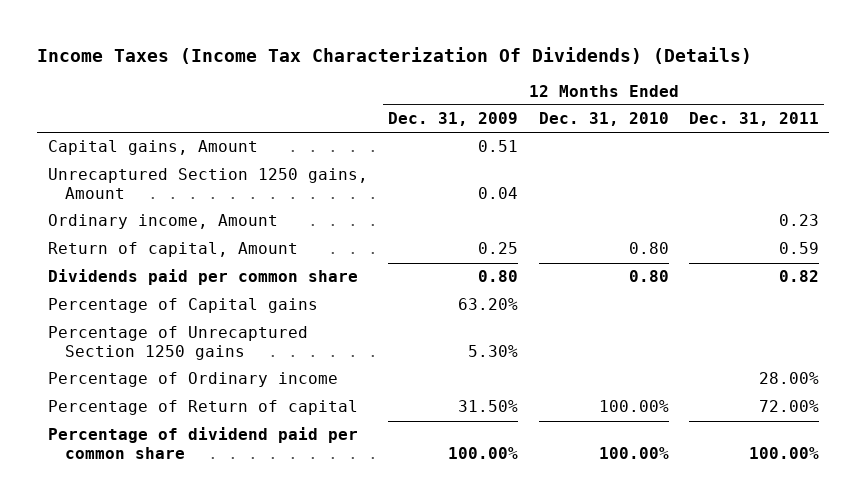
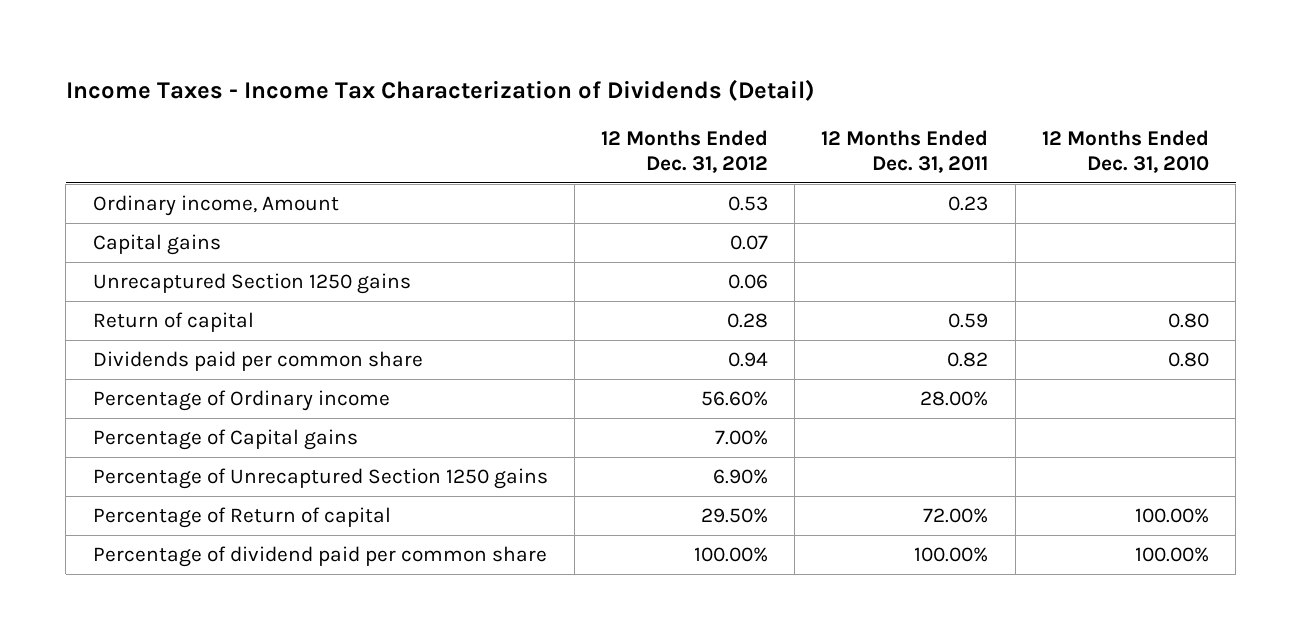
[37,46,753,64] Income Taxes (Income Tax Characterization Of Dividends) (Details) -> [65,79,815,102] Income Taxes - Income Tax Characterization of Dividends (Detail)
[388,112,519,127] Dec. 31, 2009 -> none
none -> [600,130,768,173] 12 Months Ended Dec. 31, 2012
[47,140,258,156] Capital gains, Amount -> none
[47,168,368,200] Unrecaptured Section 1250 gains, Amount -> none
none -> [92,234,221,256] Capital gains
none -> [92,273,411,295] Unrecaptured Section 1250 gains
[47,242,298,258] Return of capital, Amount -> [92,312,254,333] Return of capital
[47,372,338,388] Percentage of Ordinary income -> [92,390,390,412] Percentage of Ordinary income

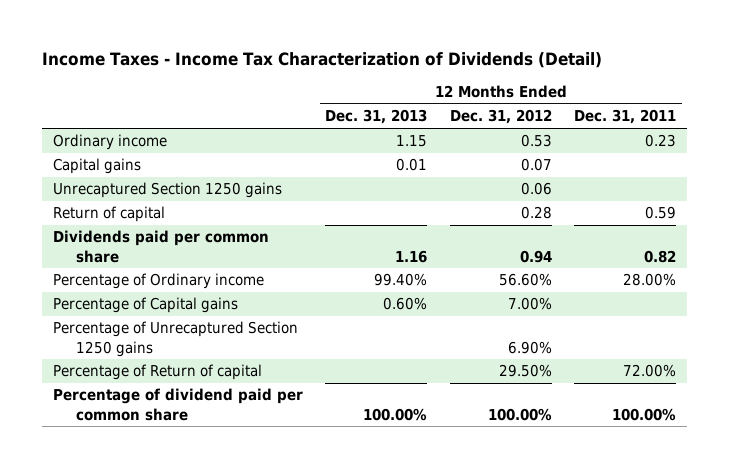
[1041,130,1209,173] 12 Months Ended Dec. 31, 2010 -> none
none -> [325,109,428,125] Dec. 31, 2013
[92,195,339,217] Ordinary income, Amount -> [53,134,168,151] Ordinary income

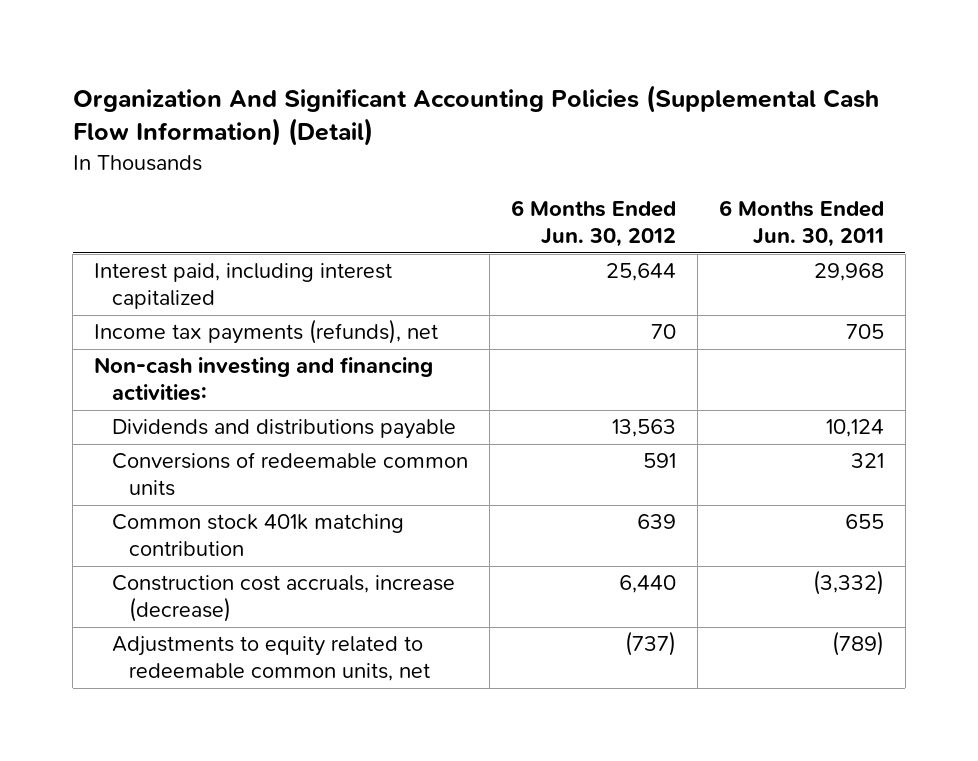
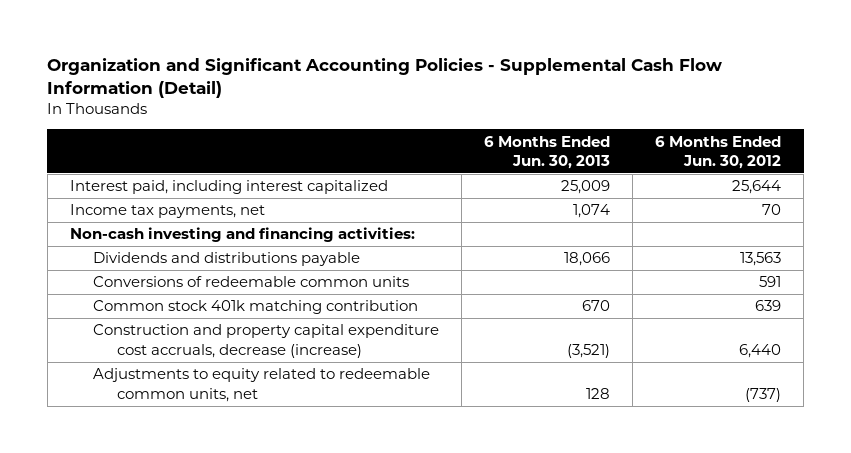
[72,84,879,147] Organization And Significant Accounting Policies (Supplemental Cash Flow Information) (Detail) -> [47,57,723,98] Organization and Significant Accounting Policies - Supplemental Cash Flow Information (Detail)
[718,199,884,247] 6 Months Ended Jun. 30, 2011 -> none
none -> [484,135,611,169] 6 Months Ended Jun. 30, 2013
[94,319,439,345] Income tax payments (refunds), net -> [69,204,265,219] Income tax payments, net
[111,575,455,623] Construction cost accruals, increase (decrease) -> [93,324,440,358] Construction and property capital expenditure cost accruals, decrease (increase)

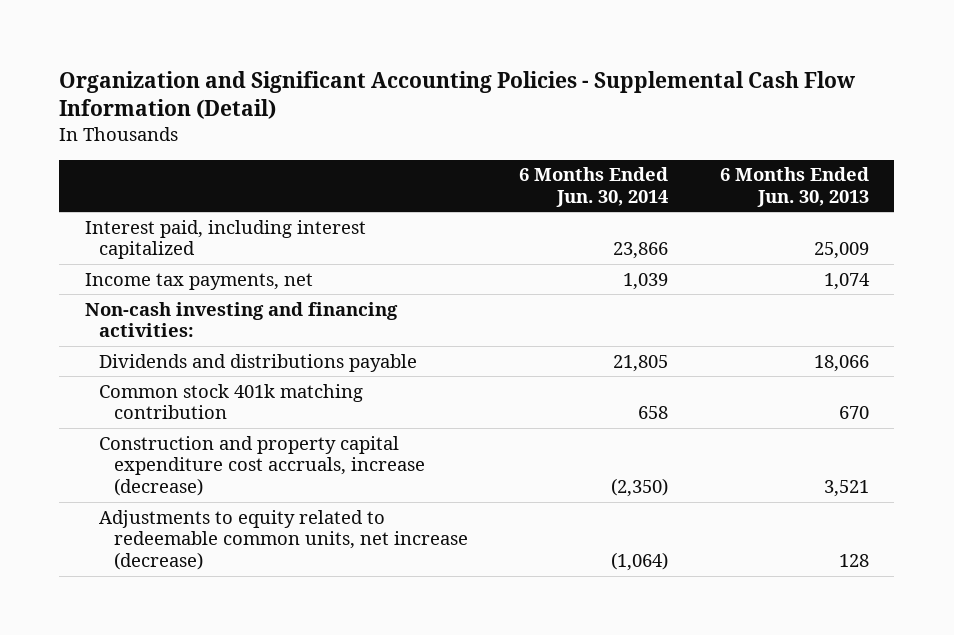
[655,135,782,169] 6 Months Ended Jun. 30, 2012 -> none
none -> [519,167,669,208] 6 Months Ended Jun. 30, 2014
[93,276,410,288] Conversions of redeemable common units -> none
[93,324,440,358] Construction and property capital expenditure cost accruals, decrease (increase) -> [99,435,425,497] Construction and property capital expenditure cost accruals, increase (decrease)
[567,343,611,358] (3,521) -> [823,480,869,498] 3,521
[93,368,431,402] Adjustments to equity related to redeemable common units, net -> [99,509,468,571] Adjustments to equity related to redeemable common units, net increase (decrease)

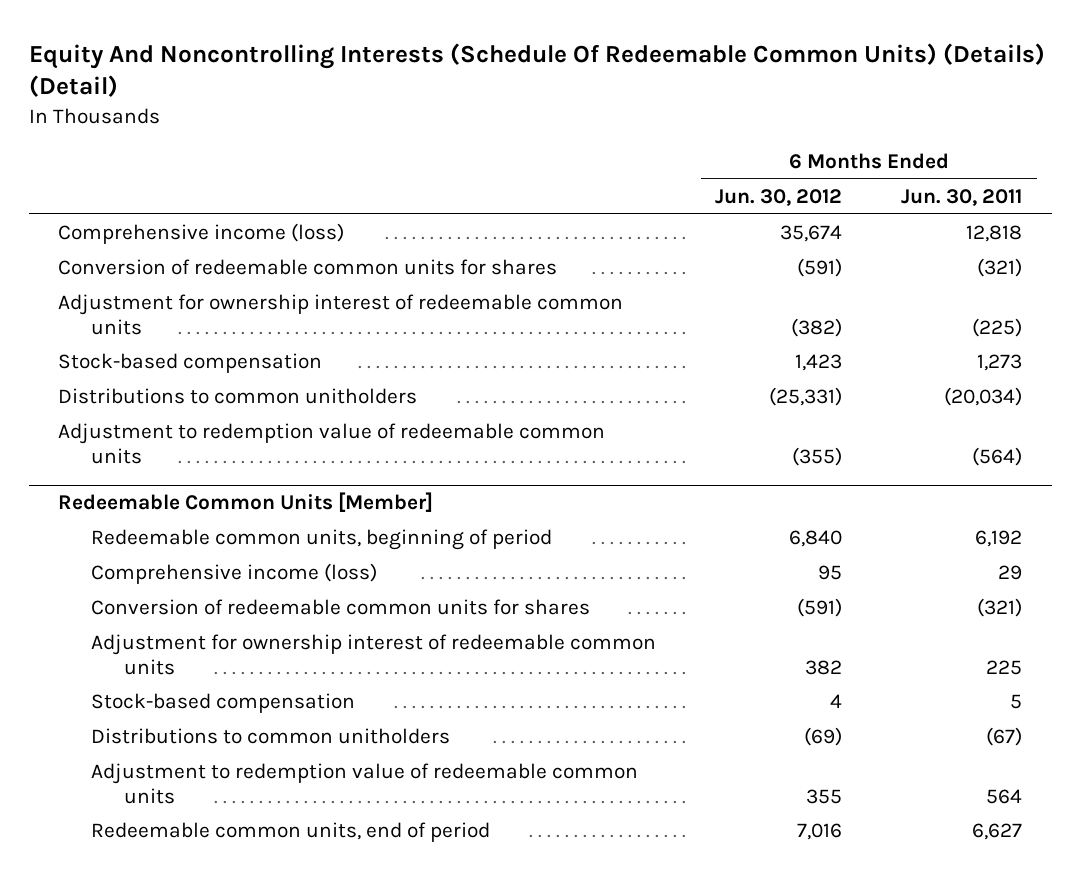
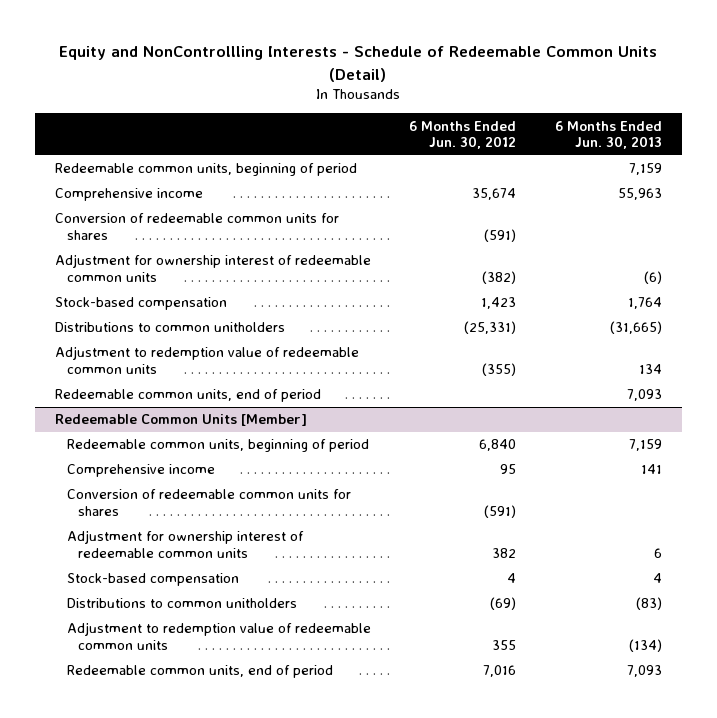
[28,42,1045,98] Equity And Noncontrolling Interests (Schedule Of Redeemable Common Units) (Details) (Detail) -> [59,46,658,82] Equity and NonControllling Interests - Schedule of Redeemable Common Units (Detail)
[901,188,1023,206] Jun. 30, 2011 -> none
none -> [555,120,663,150] 6 Months Ended Jun. 30, 2013
none -> [54,163,357,177] Redeemable common units, beginning of period
[58,223,345,245] Comprehensive income (loss) -> [54,188,203,202] Comprehensive income
none -> [54,389,321,403] Redeemable common units, end of period
[91,563,378,585] Comprehensive income (loss) -> [66,464,215,478] Comprehensive income

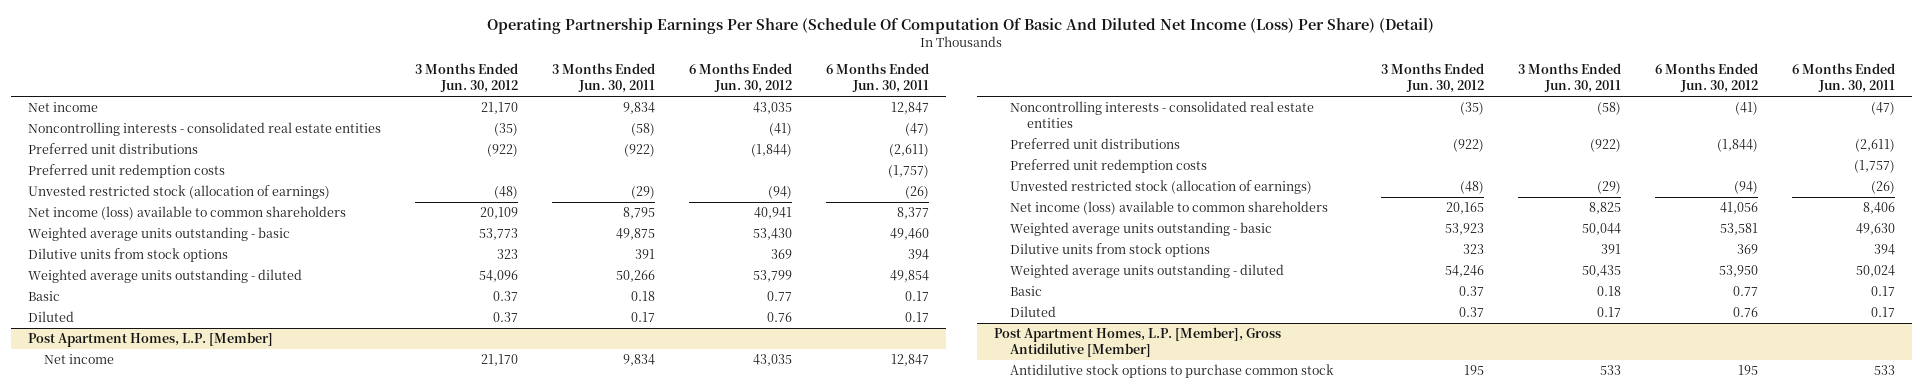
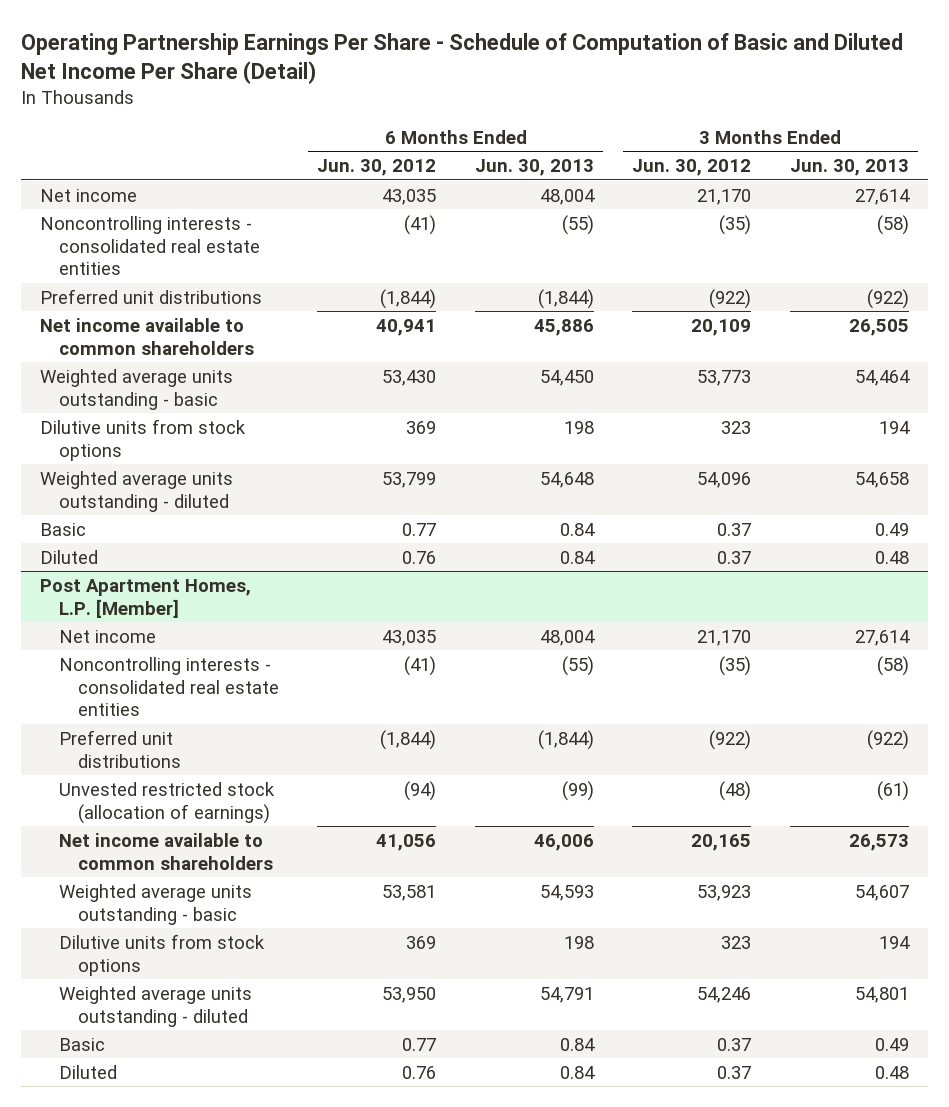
[487,18,1435,35] Operating Partnership Earnings Per Share (Schedule Of Computation Of Basic And Diluted Net Income (Loss) Per Share) (Detail) -> [20,32,903,84] Operating Partnership Earnings Per Share - Schedule of Computation of Basic and Diluted Net Income Per Share (Detail)
[551,63,655,94] 3 Months Ended Jun. 30, 2011 -> none
[825,63,929,94] 6 Months Ended Jun. 30, 2011 -> none
none -> [474,159,594,177] Jun. 30, 2013
none -> [789,159,909,177] Jun. 30, 2013
[27,163,225,178] Preferred unit redemption costs -> none
[27,184,330,199] Unvested restricted stock (allocation of earnings) -> none
[27,205,346,220] Net income (loss) available to common shareholders -> [40,317,254,355] Net income available to common shareholders
[1010,158,1208,173] Preferred unit redemption costs -> none
[1010,200,1329,215] Net income (loss) available to common shareholders -> [58,832,273,870] Net income available to common shareholders
[994,326,1282,357] Post Apartment Homes, L.P. [Member], Gross Antidilutive [Member] -> none
[1010,363,1335,378] Antidilutive stock options to purchase common stock -> none

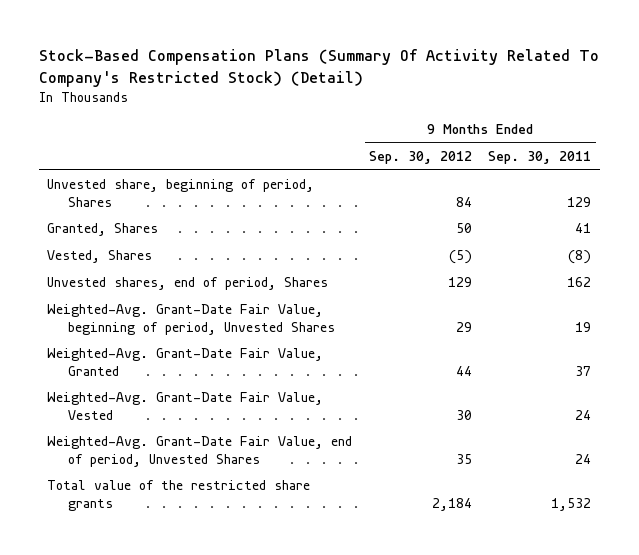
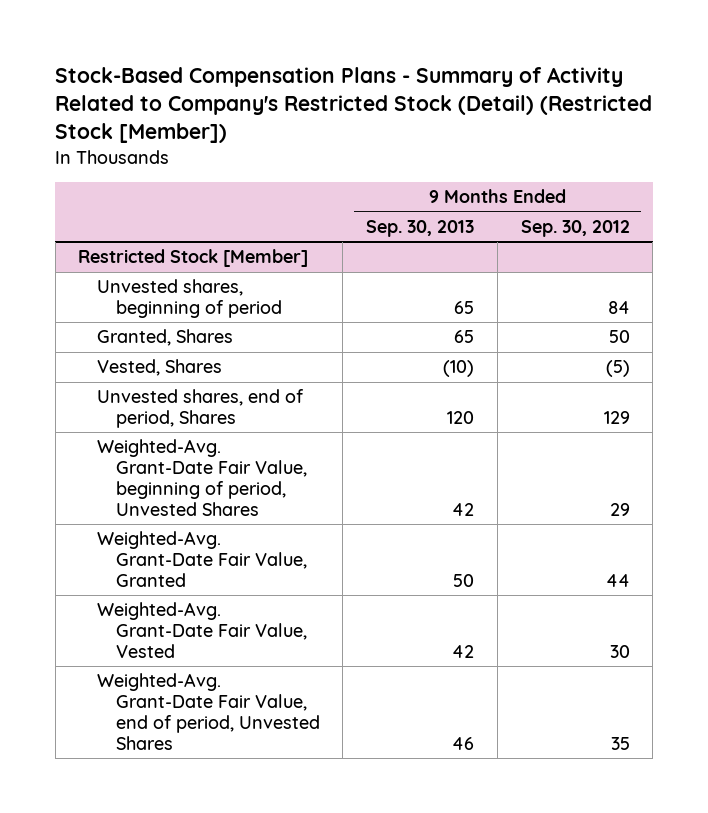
[38,48,599,87] Stock-Based Compensation Plans (Summary Of Activity Related To Company's Restricted Stock) (Detail) -> [55,67,653,144] Stock-Based Compensation Plans - Summary of Activity Related to Company's Restricted Stock (Detail) (Restricted Stock [Member])
[488,151,592,165] Sep. 30, 2011 -> none
none -> [366,219,475,237] Sep. 30, 2013
none -> [78,249,309,268] Restricted Stock [Member]
[47,179,315,207] Unvested share, beginning of period, Shares -> [96,279,282,319] Unvested shares, beginning of period
[47,480,311,511] Total value of the restricted share grants -> none

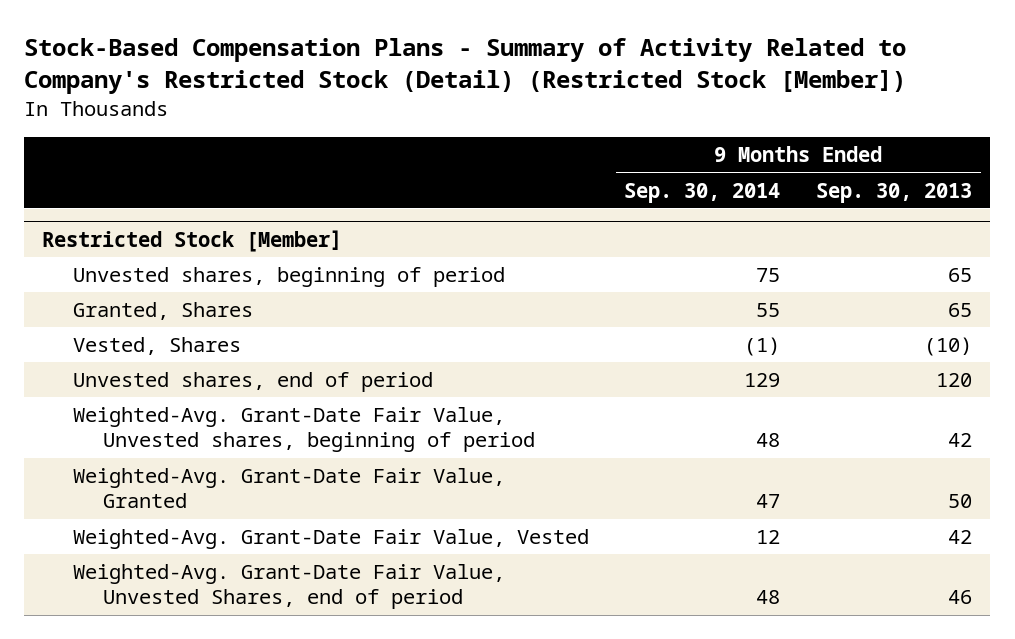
[520,219,630,237] Sep. 30, 2012 -> none
none -> [624,182,781,203] Sep. 30, 2014
[96,389,304,429] Unvested shares, end of period, Shares -> [72,372,433,393] Unvested shares, end of period
[96,439,307,517] Weighted-Avg. Grant-Date Fair Value, beginning of period, Unvested Shares -> [72,407,536,453] Weighted-Avg. Grant-Date Fair Value, Unvested shares, beginning of period
[96,673,320,751] Weighted-Avg. Grant-Date Fair Value, end of period, Unvested Shares -> [72,564,505,610] Weighted-Avg. Grant-Date Fair Value, Unvested Shares, end of period

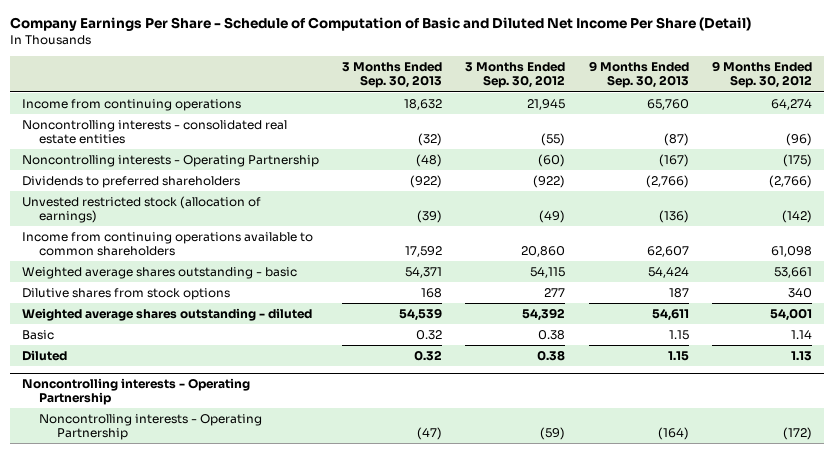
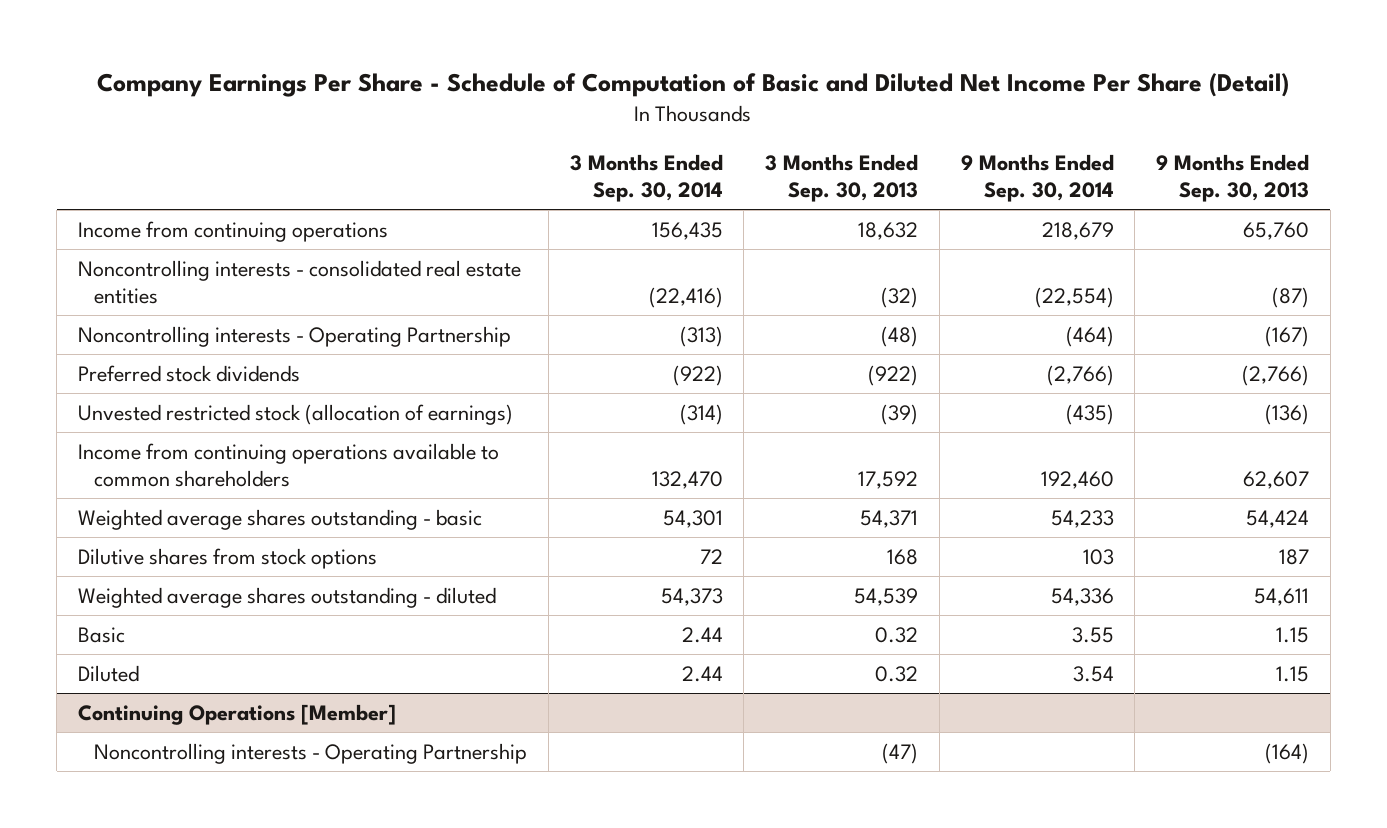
[465,62,566,89] 3 Months Ended Sep. 30, 2012 -> none
[711,61,812,89] 9 Months Ended Sep. 30, 2012 -> none
none -> [569,154,723,202] 3 Months Ended Sep. 30, 2014
none -> [960,154,1114,202] 9 Months Ended Sep. 30, 2014
[21,175,240,188] Dividends to preferred shareholders -> [77,364,300,382] Preferred stock dividends
[21,378,250,406] Noncontrolling interests - Operating Partnership -> none
none -> [77,703,396,725] Continuing Operations [Member]

